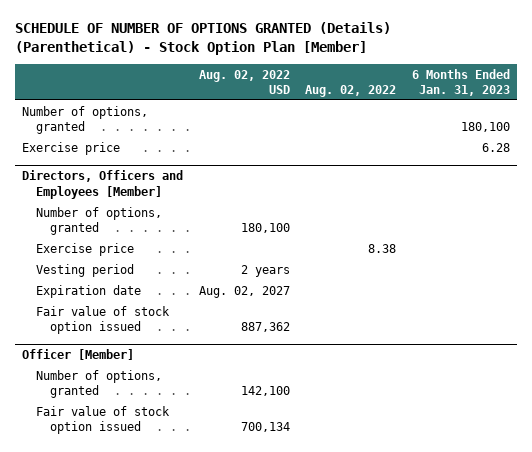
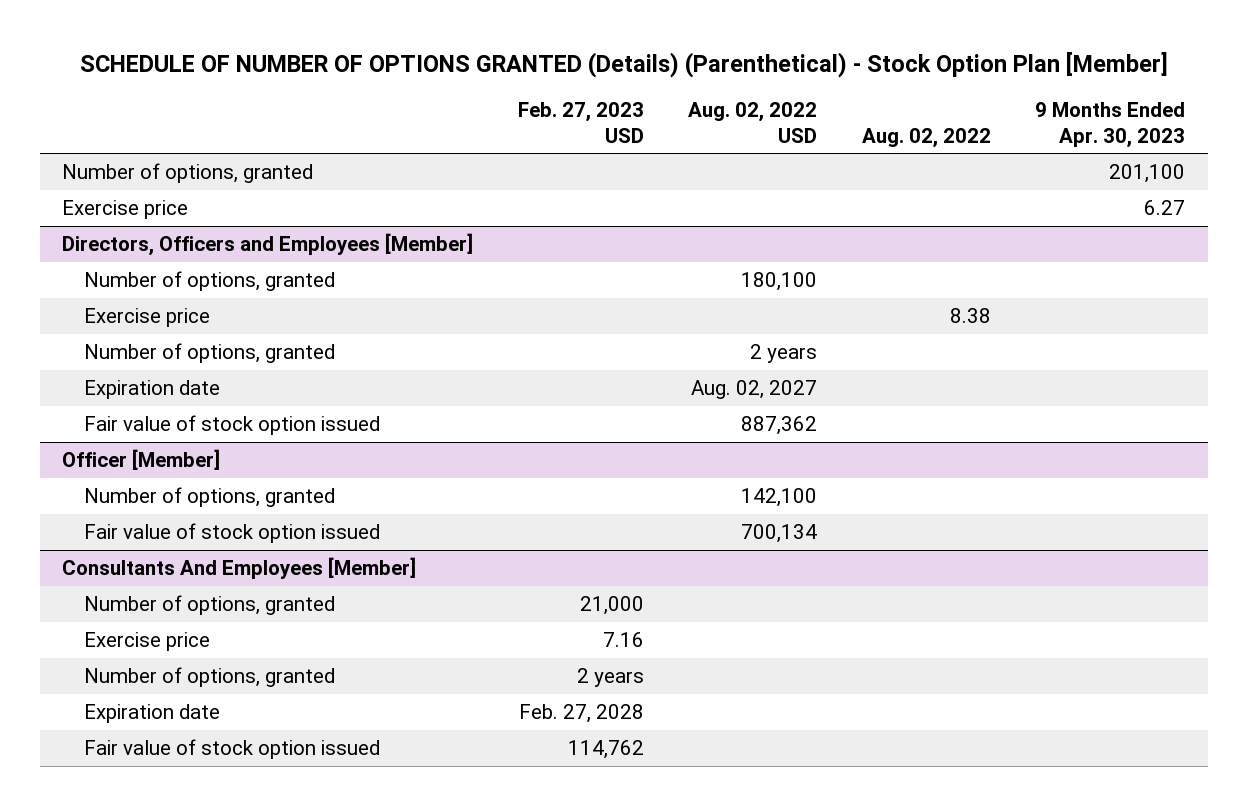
[411,68,510,97] 6 Months Ended Jan. 31, 2023 -> none
none -> [517,102,644,143] Feb. 27, 2023 USD
none -> [1035,102,1186,148] 9 Months Ended Apr. 30, 2023
[36,263,135,277] Vesting period -> [84,342,336,363] Number of options, granted
none -> [62,556,417,579] Consultants And Employees [Member]
none -> [84,594,336,615] Number of options, granted
none -> [84,631,211,651] Exercise price
none -> [84,666,336,687] Number of options, granted
none -> [84,703,221,723] Expiration date
none -> [84,738,381,759] Fair value of stock option issued

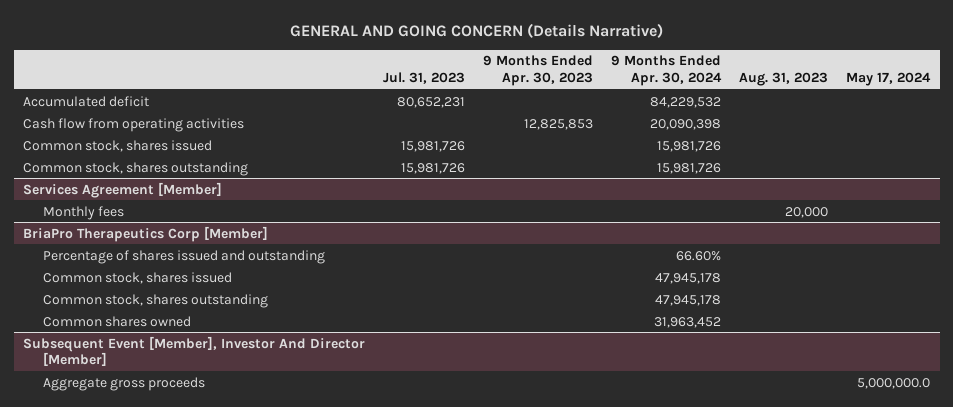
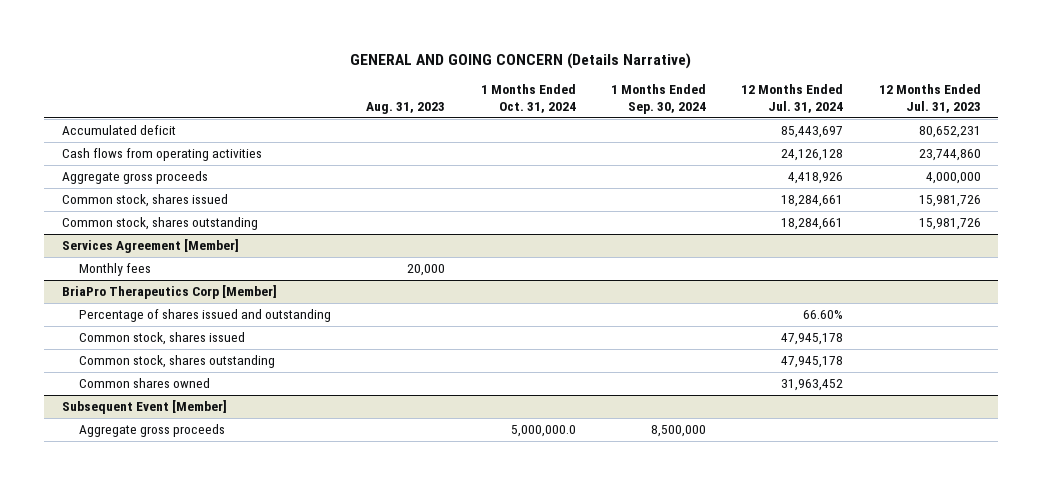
[383,72,466,85] Jul. 31, 2023 -> none
[483,55,594,87] 9 Months Ended Apr. 30, 2023 -> none
[611,55,723,87] 9 Months Ended Apr. 30, 2024 -> none
[846,72,932,87] May 17, 2024 -> none
none -> [480,84,576,113] 1 Months Ended Oct. 31, 2024
none -> [611,84,707,114] 1 Months Ended Sep. 30, 2024
none -> [741,84,844,113] 12 Months Ended Jul. 31, 2024
none -> [878,84,981,113] 12 Months Ended Jul. 31, 2023
[22,117,244,132] Cash flow from operating activities -> [61,148,262,162] Cash flows from operating activities
none -> [61,171,208,185] Aggregate gross proceeds
[22,335,365,367] Subsequent Event [Member], Investor And Director [Member] -> [61,400,227,415] Subsequent Event [Member]

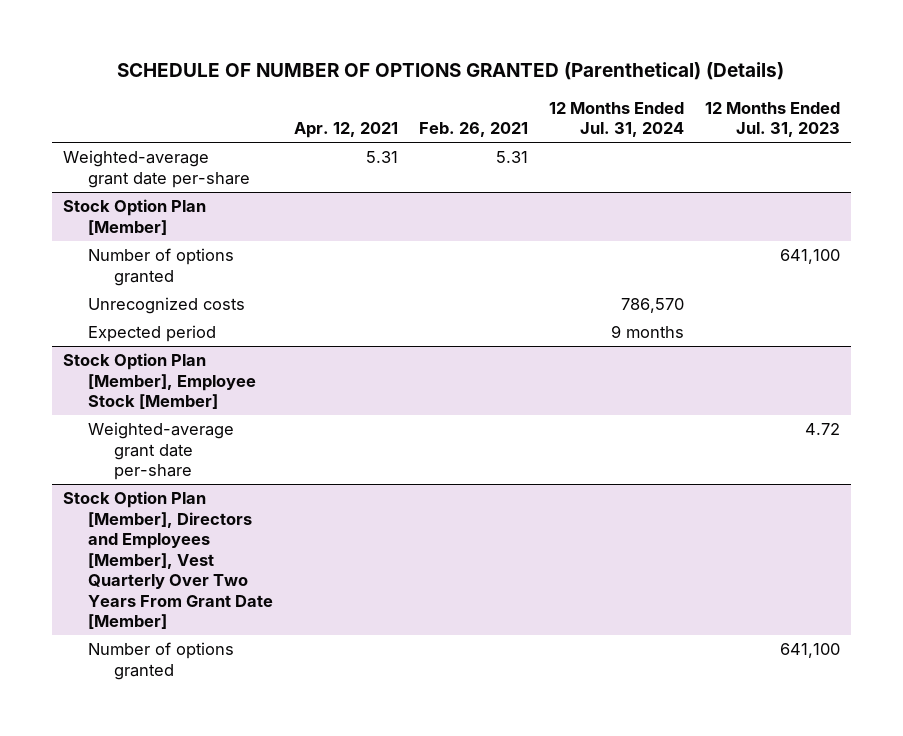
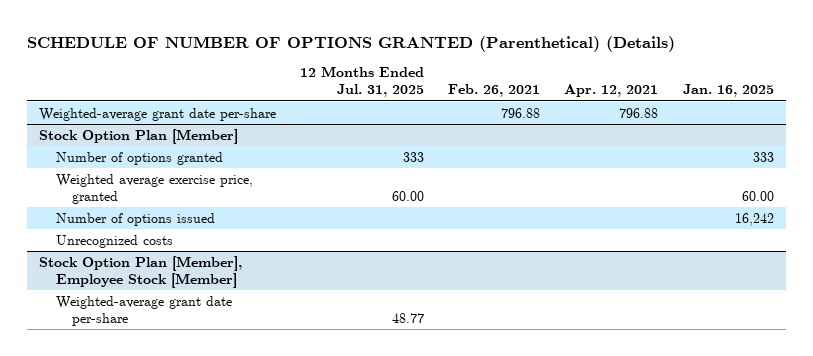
[549,101,685,138] 12 Months Ended Jul. 31, 2024 -> none
[705,101,841,138] 12 Months Ended Jul. 31, 2023 -> none
none -> [300,66,425,98] 12 Months Ended Jul. 31, 2025
none -> [682,84,774,98] Jan. 16, 2025
[366,151,399,164] 5.31 -> [619,107,659,118] 796.88
[496,151,529,164] 5.31 -> [501,107,541,118] 796.88
none -> [55,173,253,204] Weighted average exercise price, granted
none -> [55,212,215,226] Number of options issued
[88,325,217,343] Expected period -> none
[62,491,274,630] Stock Option Plan [Member], Directors and Employees [Member], Vest Quarterly Over Two Years From Grant Date [Member] -> none
[88,642,235,680] Number of options granted -> none

